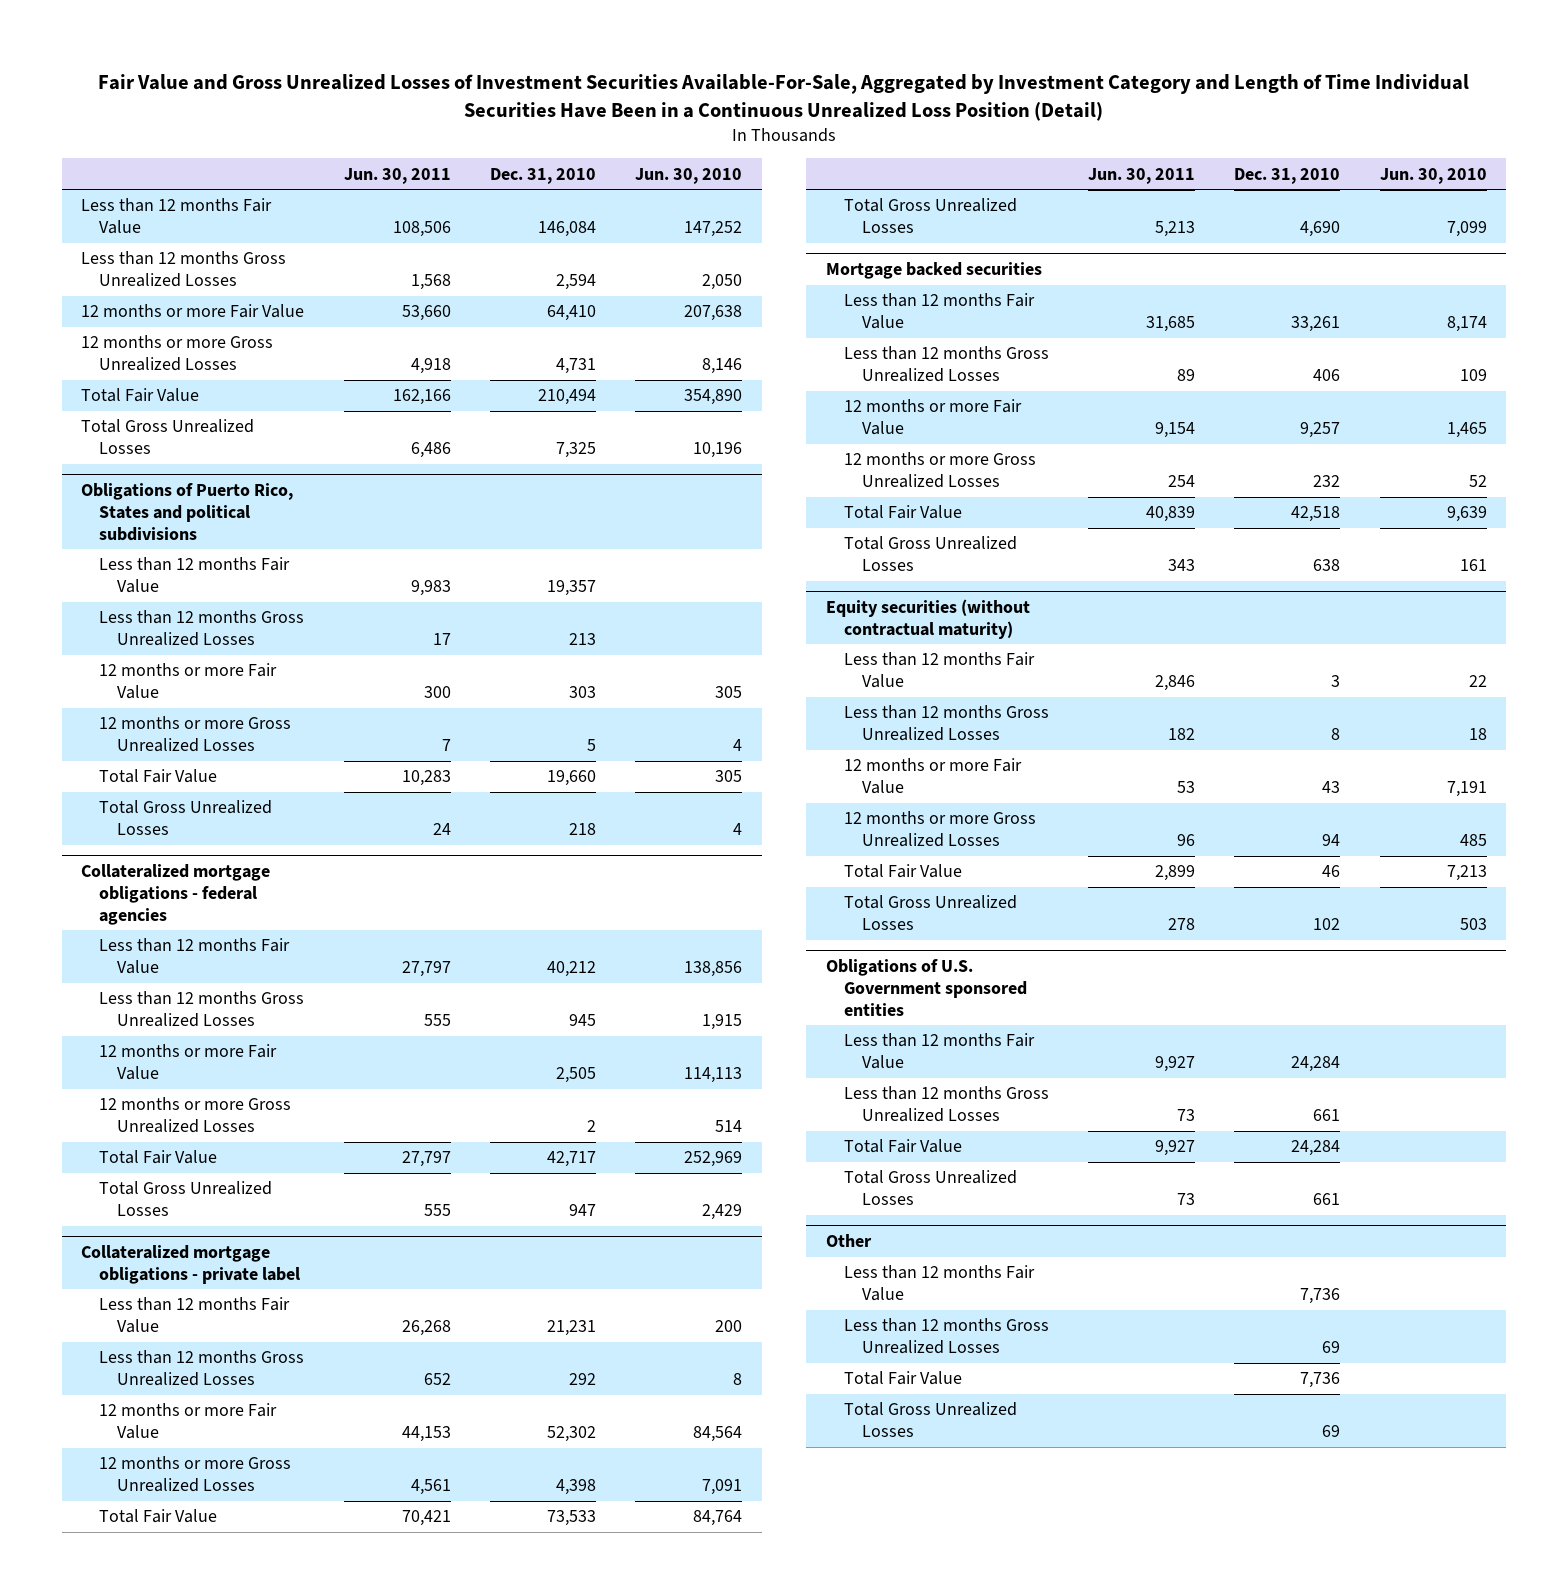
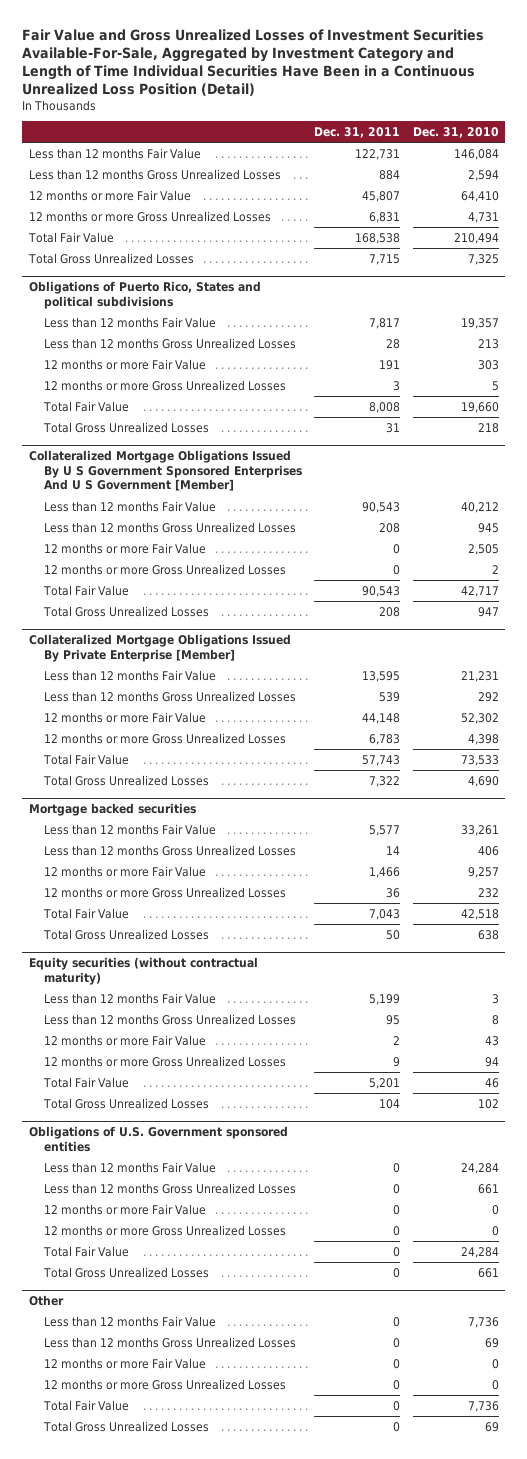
[343,167,451,184] Jun. 30, 2011 -> none
[635,167,743,184] Jun. 30, 2010 -> none
none -> [314,126,401,138] Dec. 31, 2011
[81,864,271,925] Collateralized mortgage obligations - federal agencies -> none
none -> [28,449,303,492] Collateralized Mortgage Obligations Issued By U S Government Sponsored Enterprises And U S Government [Member]
[81,1245,301,1284] Collateralized mortgage obligations - private label -> none
none -> [28,633,291,662] Collateralized Mortgage Obligations Issued By Private Enterprise [Member]
none -> [44,1203,207,1215] 12 months or more Fair Value
none -> [44,1224,287,1236] 12 months or more Gross Unrealized Losses
none -> [44,1357,207,1369] 12 months or more Fair Value
none -> [44,1378,287,1390] 12 months or more Gross Unrealized Losses

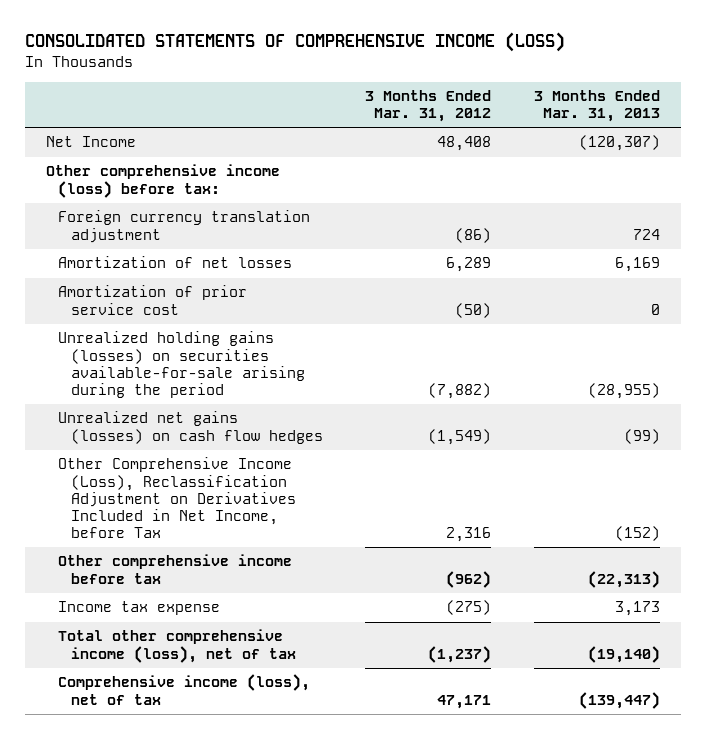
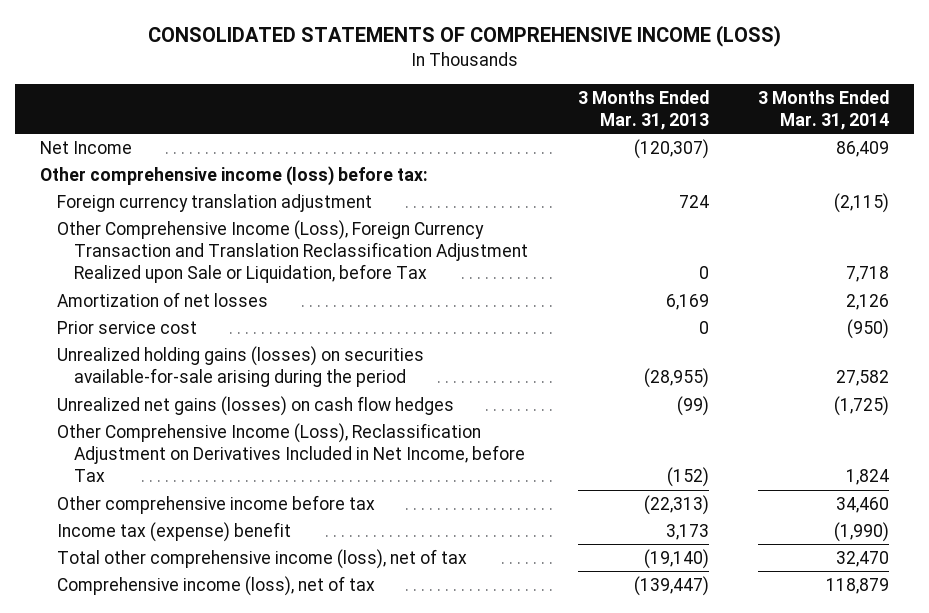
[365,90,492,123] 3 Months Ended Mar. 31, 2012 -> none
none -> [758,89,890,130] 3 Months Ended Mar. 31, 2014
none -> [57,219,529,284] Other Comprehensive Income (Loss), Foreign Currency Transaction and Translation Reclassification Adjustment Realized upon Sale or Liquidation, before Tax
[58,285,248,315] Amortization of prior service cost -> [57,320,198,334] Prior service cost
[58,601,221,616] Income tax expense -> [57,521,292,542] Income tax (expense) benefit

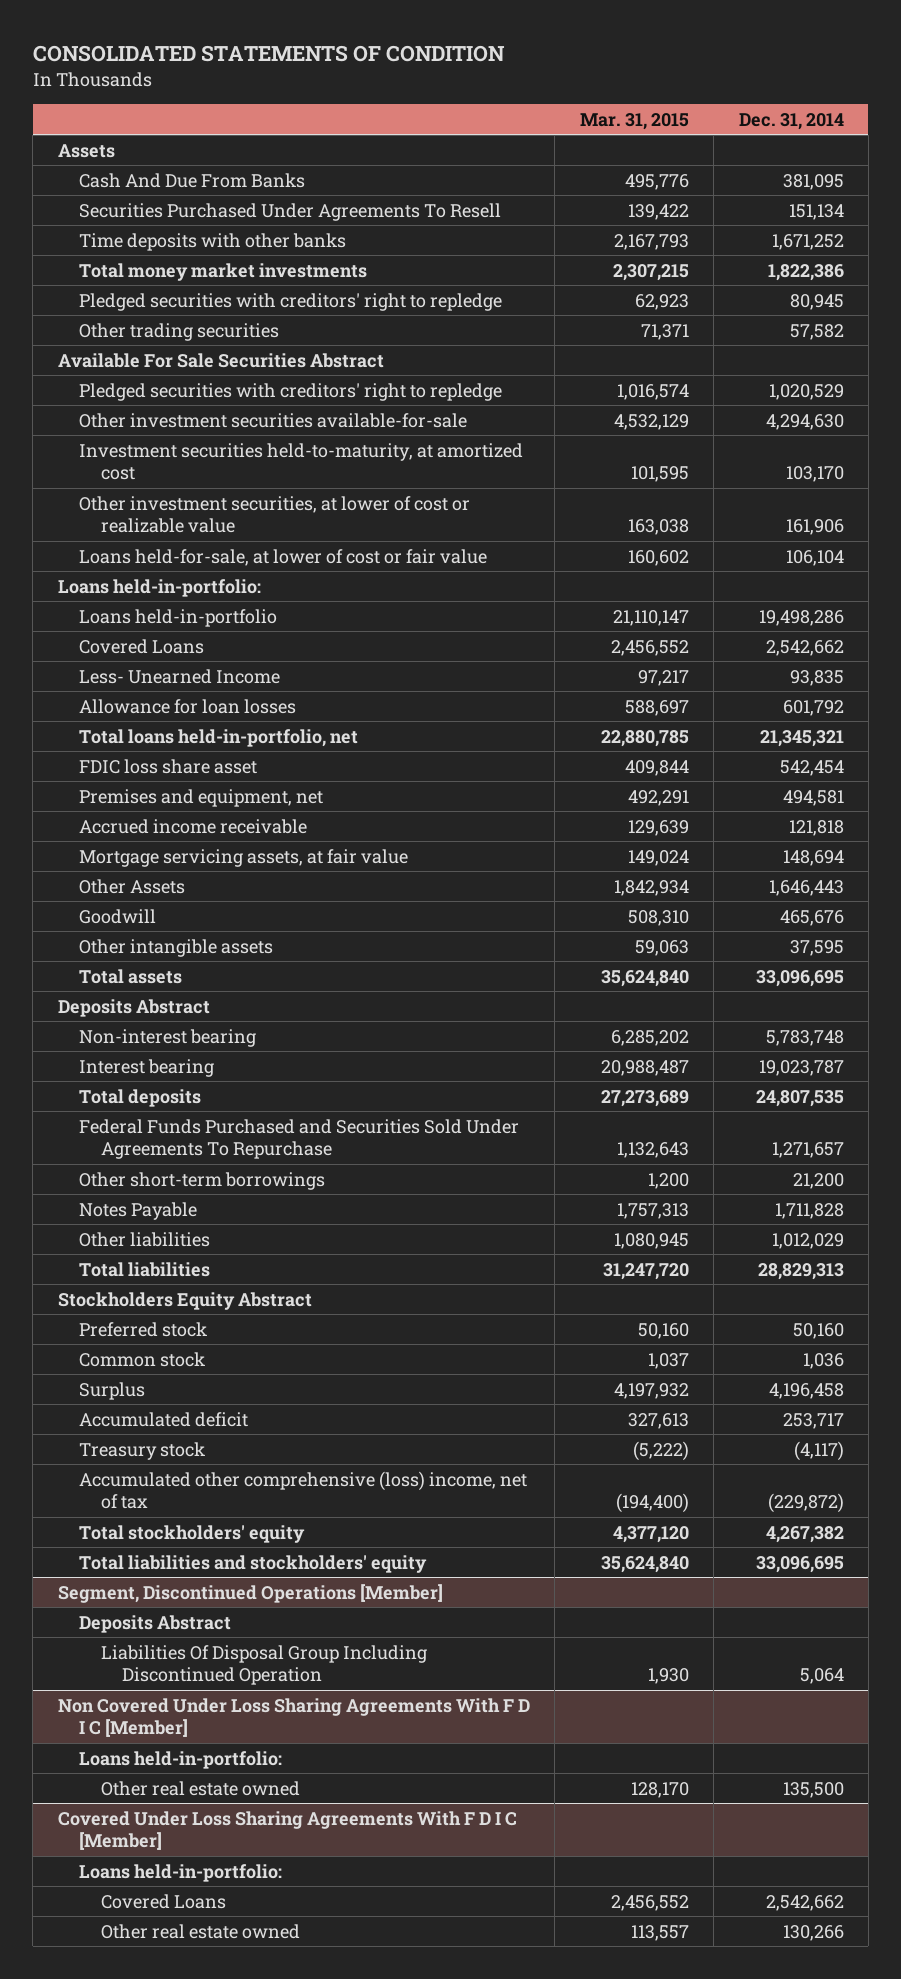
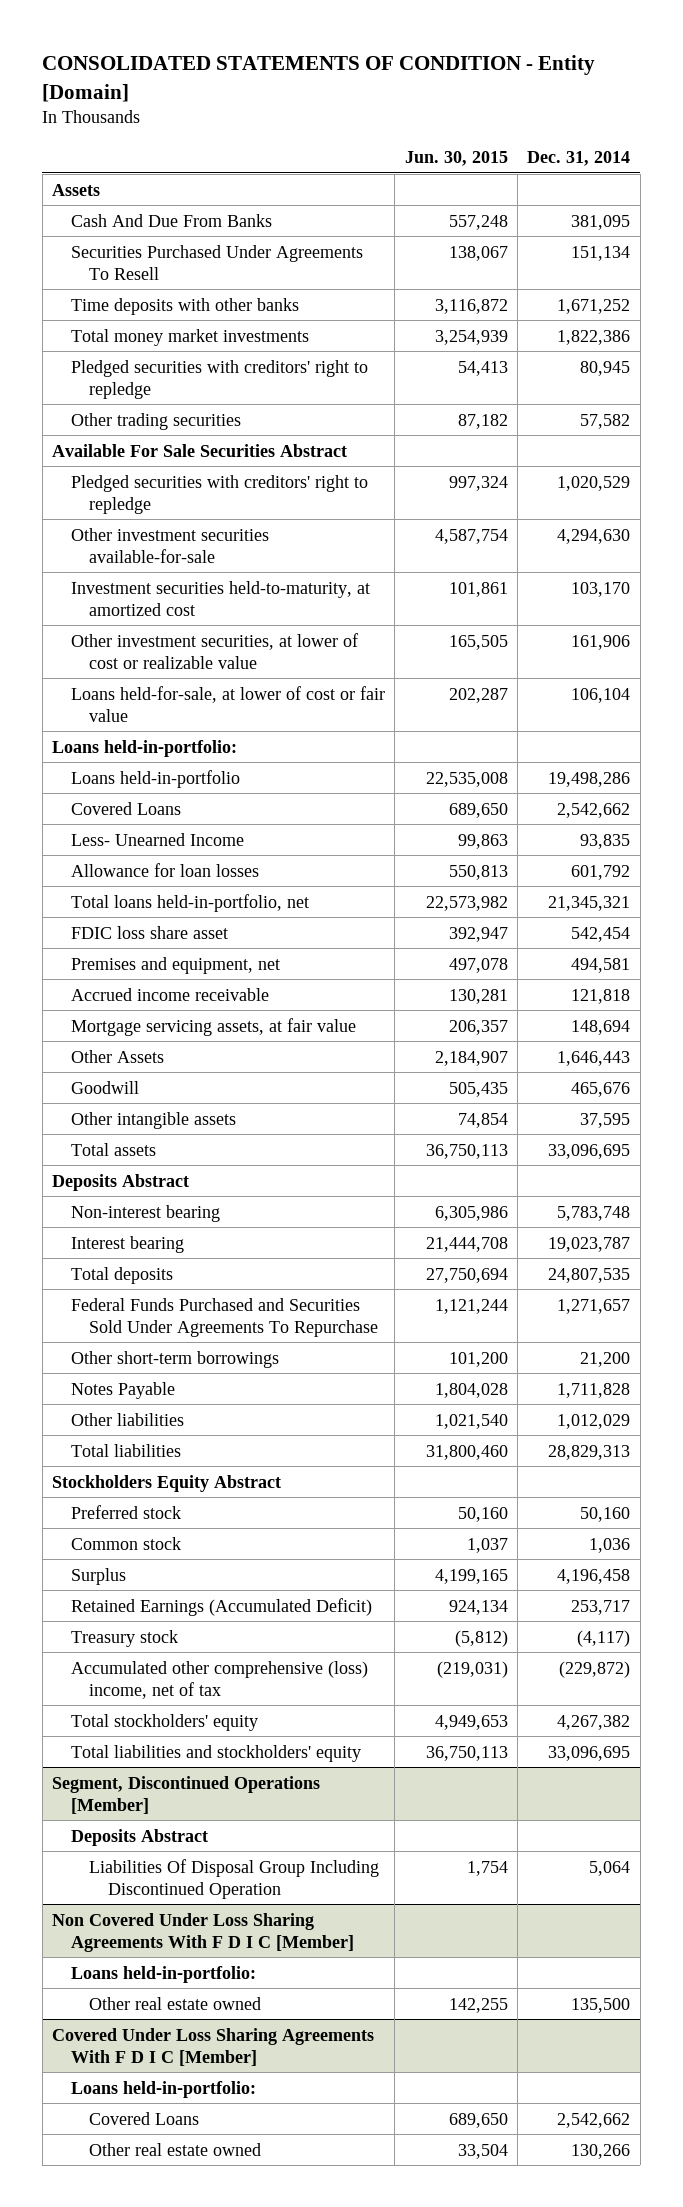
[32,45,505,63] CONSOLIDATED STATEMENTS OF CONDITION -> [42,55,596,102] CONSOLIDATED STATEMENTS OF CONDITION - Entity [Domain]
[579,112,689,130] Mar. 31, 2015 -> none
none -> [404,150,508,166] Jun. 30, 2015
[79,1411,249,1427] Accumulated deficit -> [70,1597,372,1616] Retained Earnings (Accumulated Deficit)

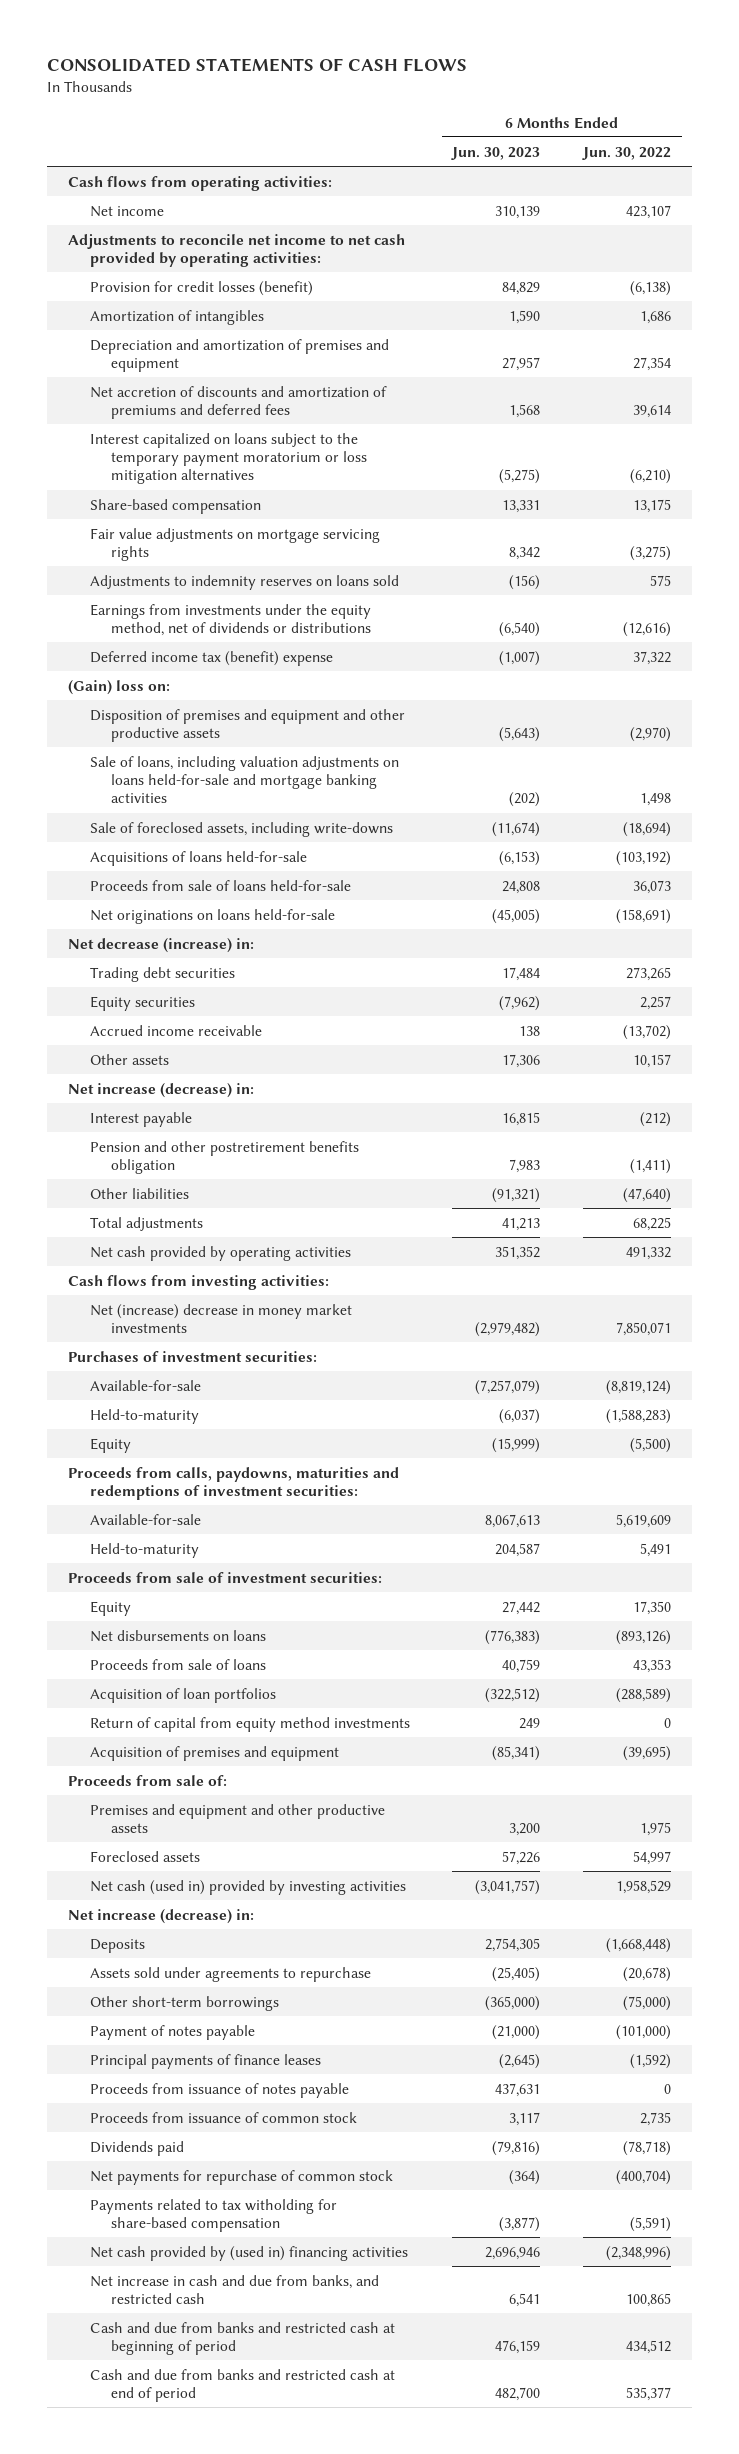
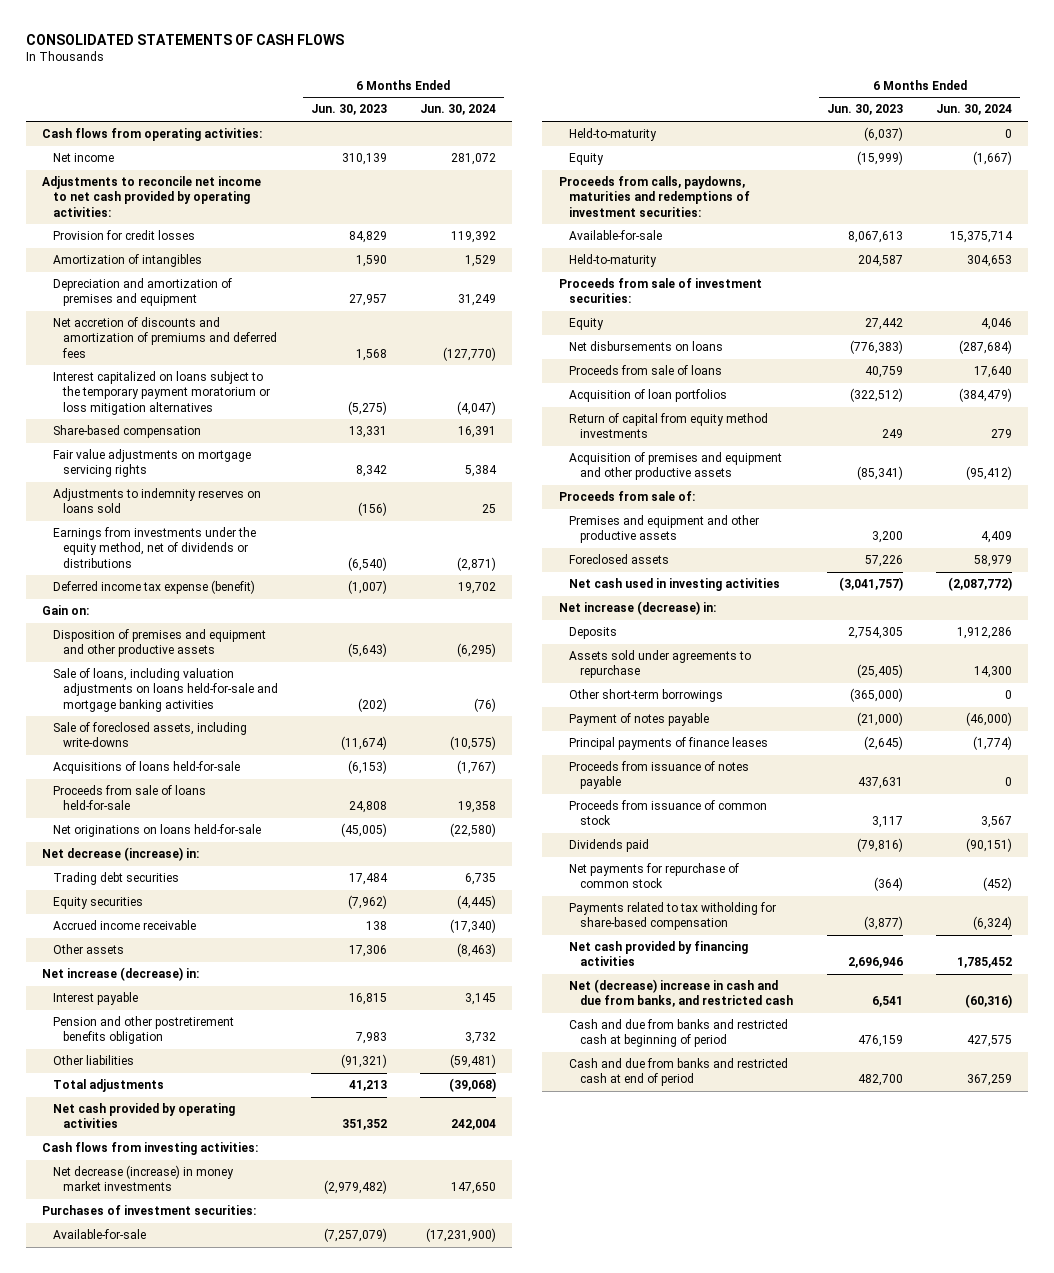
[581,146,671,160] Jun. 30, 2022 -> none
none -> [419,104,496,116] Jun. 30, 2024
[89,280,313,296] Provision for credit losses (benefit) -> [52,230,195,241] Provision for credit losses
[89,650,333,666] Deferred income tax (benefit) expense -> [52,580,255,595] Deferred income tax expense (benefit)
[68,679,171,695] (Gain) loss on: -> [42,605,90,616] Gain on:
[89,1303,352,1334] Net (increase) decrease in money market investments -> [52,1165,234,1192] Net decrease (increase) in money market investments
[89,1745,339,1761] Acquisition of premises and equipment -> [569,452,783,481] Acquisition of premises and equipment and other productive assets
[89,1879,406,1895] Net cash (used in) provided by investing activities -> [569,578,781,592] Net cash used in investing activities
[89,2245,408,2261] Net cash provided by (used in) financing activities -> [569,941,749,967] Net cash provided by financing activities
[89,2274,379,2305] Net increase in cash and due from banks, and restricted cash -> [569,979,793,1008] Net (decrease) increase in cash and due from banks, and restricted cash

